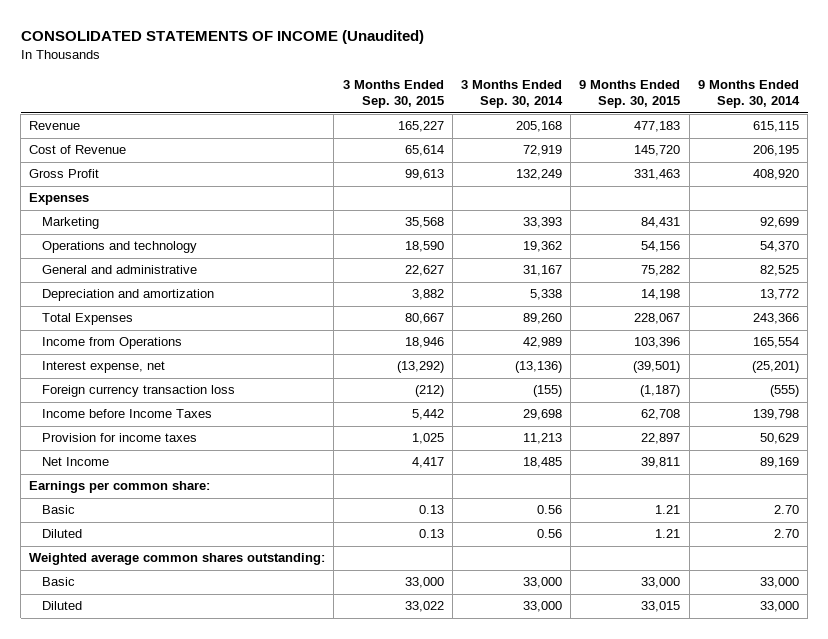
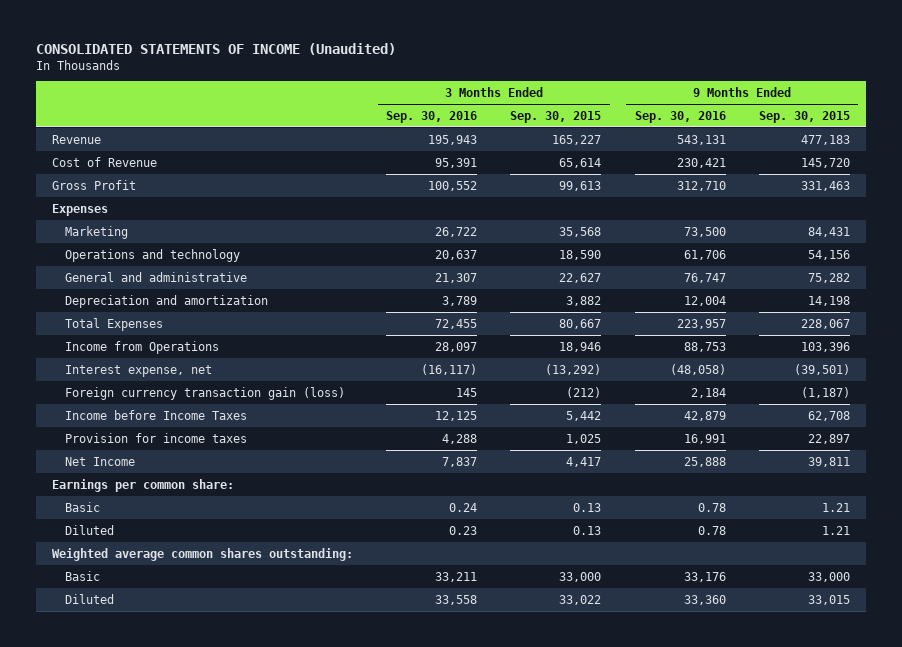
[461,79,564,109] 3 Months Ended Sep. 30, 2014 -> none
[697,79,800,109] 9 Months Ended Sep. 30, 2014 -> none
none -> [386,110,478,123] Sep. 30, 2016
none -> [634,110,726,123] Sep. 30, 2016
[41,385,235,398] Foreign currency transaction loss -> [64,386,345,400] Foreign currency transaction gain (loss)

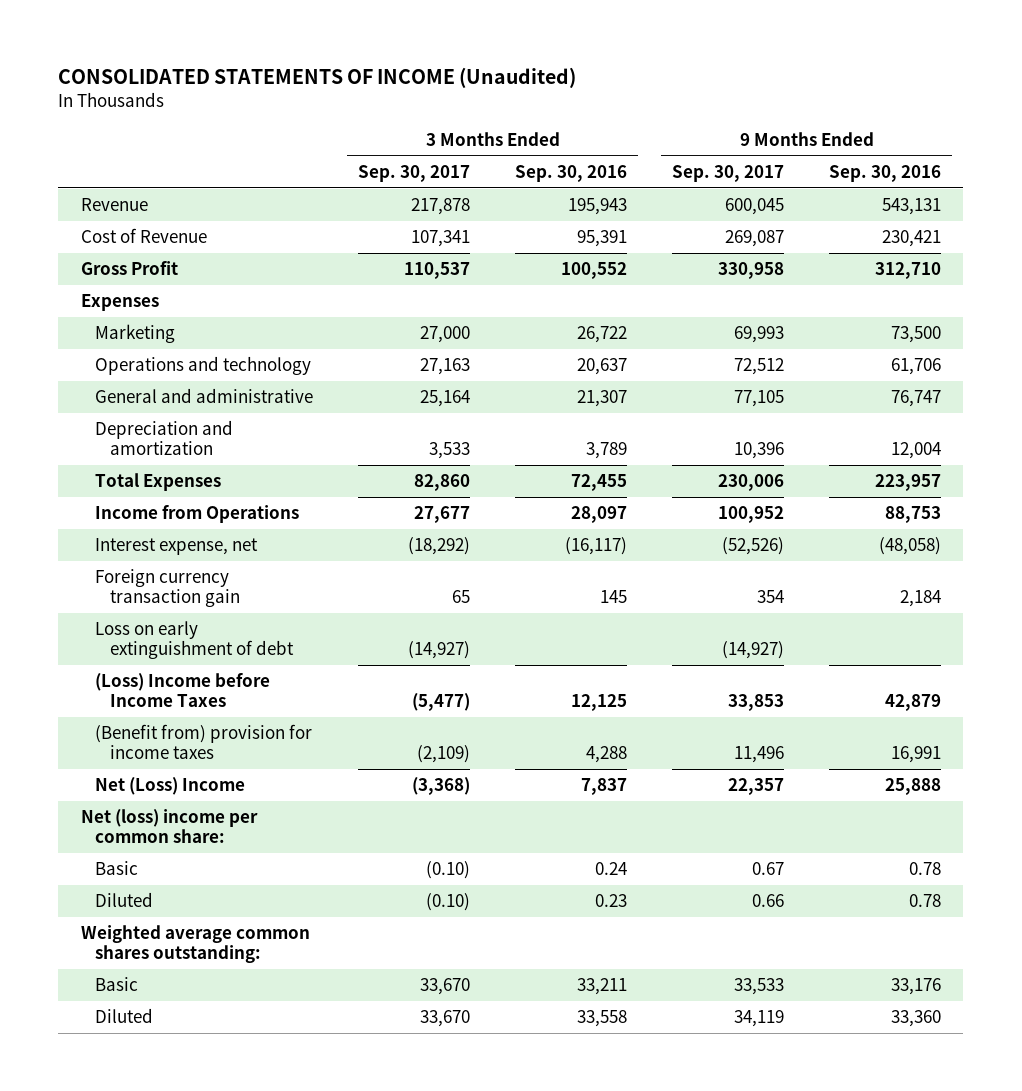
[510,110,602,123] Sep. 30, 2015 -> none
[758,110,850,123] Sep. 30, 2015 -> none
none -> [358,165,471,183] Sep. 30, 2017
none -> [672,165,785,183] Sep. 30, 2017
[64,386,345,400] Foreign currency transaction gain (loss) -> [95,569,240,608] Foreign currency transaction gain
none -> [95,621,294,660] Loss on early extinguishment of debt
[64,409,247,420] Income before Income Taxes -> [95,673,271,708] (Loss) Income before Income Taxes
[64,432,247,443] Provision for income taxes -> [95,724,313,760] (Benefit from) provision for income taxes
[64,456,135,466] Net Income -> [95,777,246,796] Net (Loss) Income
[52,478,235,492] Earnings per common share: -> [80,809,258,844] Net (loss) income per common share:

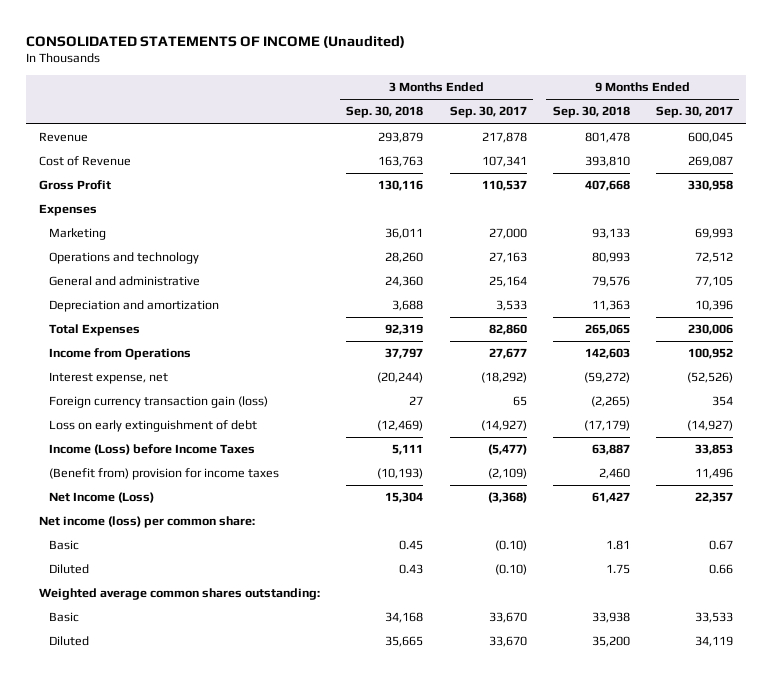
[515,165,628,183] Sep. 30, 2016 -> none
[828,165,941,183] Sep. 30, 2016 -> none
none -> [346,106,424,119] Sep. 30, 2018
none -> [552,106,630,119] Sep. 30, 2018
[95,569,240,608] Foreign currency transaction gain -> [49,396,269,409] Foreign currency transaction gain (loss)
[95,673,271,708] (Loss) Income before Income Taxes -> [49,444,256,456] Income (Loss) before Income Taxes
[95,777,246,796] Net (Loss) Income -> [49,492,155,504] Net Income (Loss)
[80,809,258,844] Net (loss) income per common share: -> [39,516,256,529] Net income (loss) per common share:

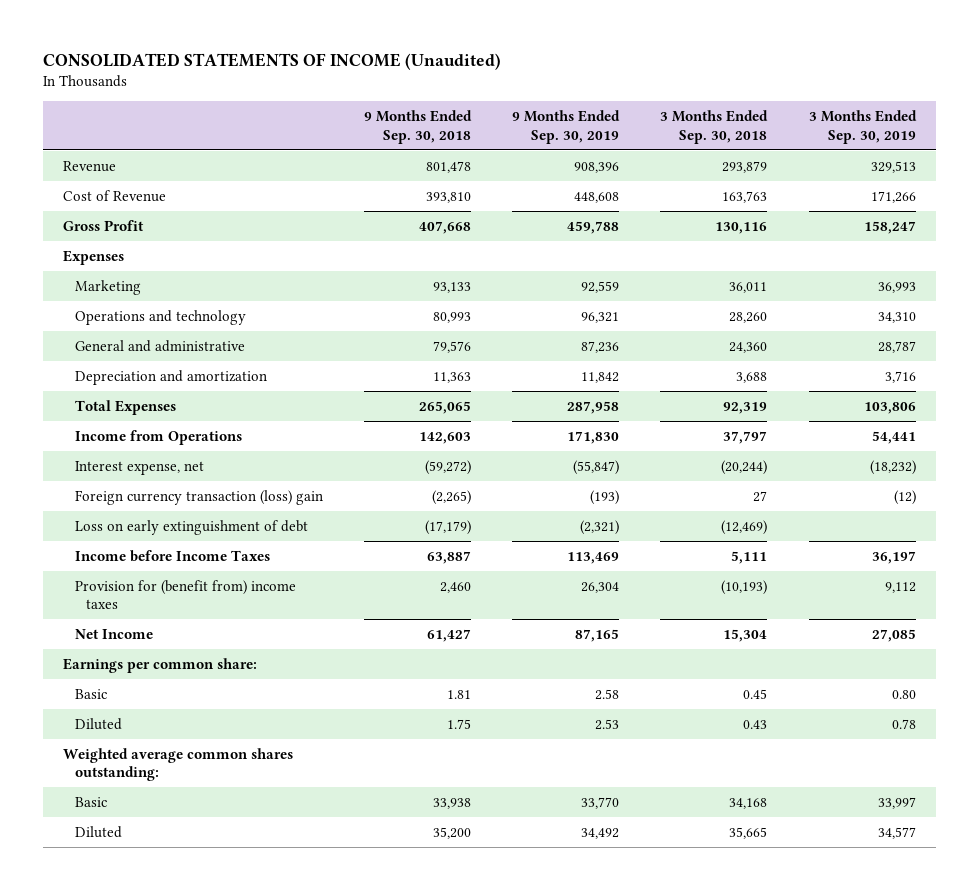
[449,106,527,119] Sep. 30, 2017 -> none
[655,106,733,119] Sep. 30, 2017 -> none
none -> [512,110,621,144] 9 Months Ended Sep. 30, 2019
none -> [808,110,917,144] 3 Months Ended Sep. 30, 2019
[49,396,269,409] Foreign currency transaction gain (loss) -> [74,489,323,505] Foreign currency transaction (loss) gain
[49,444,256,456] Income (Loss) before Income Taxes -> [74,549,270,562] Income before Income Taxes
[49,468,280,481] (Benefit from) provision for income taxes -> [74,579,296,610] Provision for (benefit from) income taxes
[49,492,155,504] Net Income (Loss) -> [74,628,153,639] Net Income
[39,516,256,529] Net income (loss) per common share: -> [63,657,258,673] Earnings per common share:

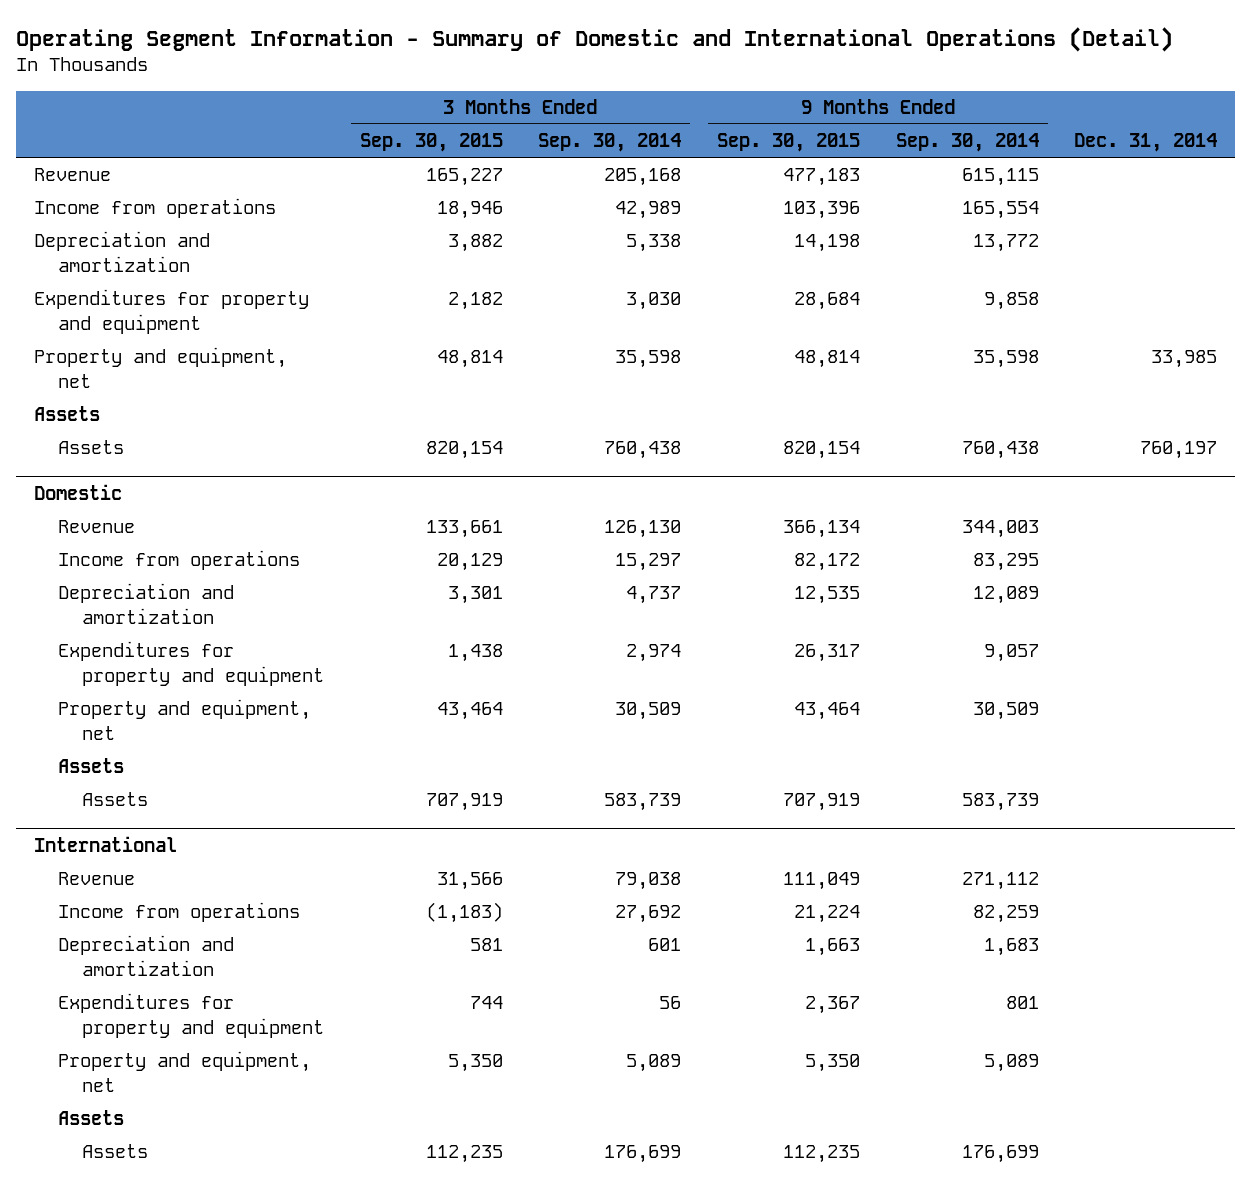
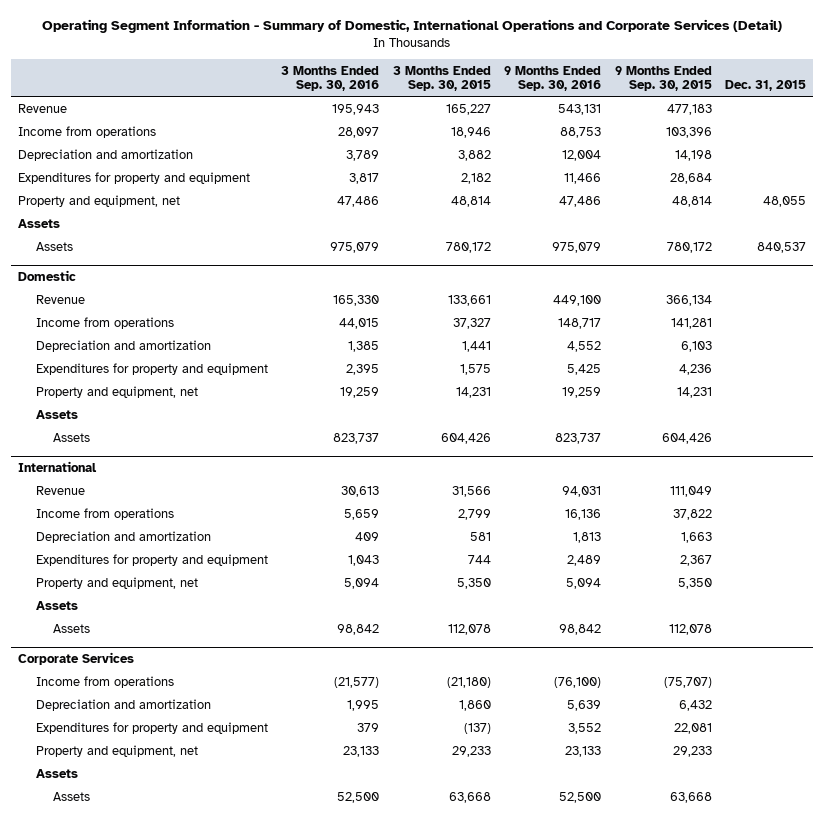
[15,26,1173,52] Operating Segment Information - Summary of Domestic and International Operations (Detail) -> [42,19,783,34] Operating Segment Information - Summary of Domestic, International Operations and Corporate Services (Detail)
[538,133,682,153] Sep. 30, 2014 -> none
[895,133,1039,153] Sep. 30, 2014 -> none
[1074,133,1218,153] Dec. 31, 2014 -> none
none -> [281,65,380,91] 3 Months Ended Sep. 30, 2016
none -> [504,65,602,91] 9 Months Ended Sep. 30, 2016
none -> [725,79,807,91] Dec. 31, 2015
[425,441,503,460] 820,154 -> [445,241,491,253] 780,172
[782,441,860,460] 820,154 -> [666,241,712,253] 780,172
[436,553,503,572] 20,129 -> [452,317,491,329] 37,327
[793,553,860,572] 82,172 -> [670,317,712,329] 141,281
[447,586,503,605] 3,301 -> [461,340,491,352] 1,441
[793,586,860,605] 12,535 -> [680,340,712,352] 6,103
[447,644,503,663] 1,438 -> [459,363,491,375] 1,575
[793,644,860,663] 26,317 -> [678,363,712,375] 4,236
[436,702,503,721] 43,464 -> [455,386,491,398] 14,231
[793,702,860,721] 43,464 -> [676,386,712,398] 14,231
[425,793,503,812] 707,919 -> [440,432,491,444] 604,426
[782,793,860,812] 707,919 -> [661,432,712,444] 604,426
[425,902,503,924] (1,183) -> [457,508,491,520] 2,799
[793,905,860,924] 21,224 -> [672,508,712,520] 37,822
[425,1145,503,1164] 112,235 -> [447,623,491,635] 112,078
[782,1145,860,1164] 112,235 -> [668,623,712,635] 112,078
none -> [17,651,134,665] Corporate Services
none -> [35,675,174,688] Income from operations
none -> [35,698,211,711] Depreciation and amortization
none -> [35,721,268,734] Expenditures for property and equipment
none -> [35,744,198,757] Property and equipment, net
none -> [35,768,78,778] Assets
none -> [53,791,91,801] Assets

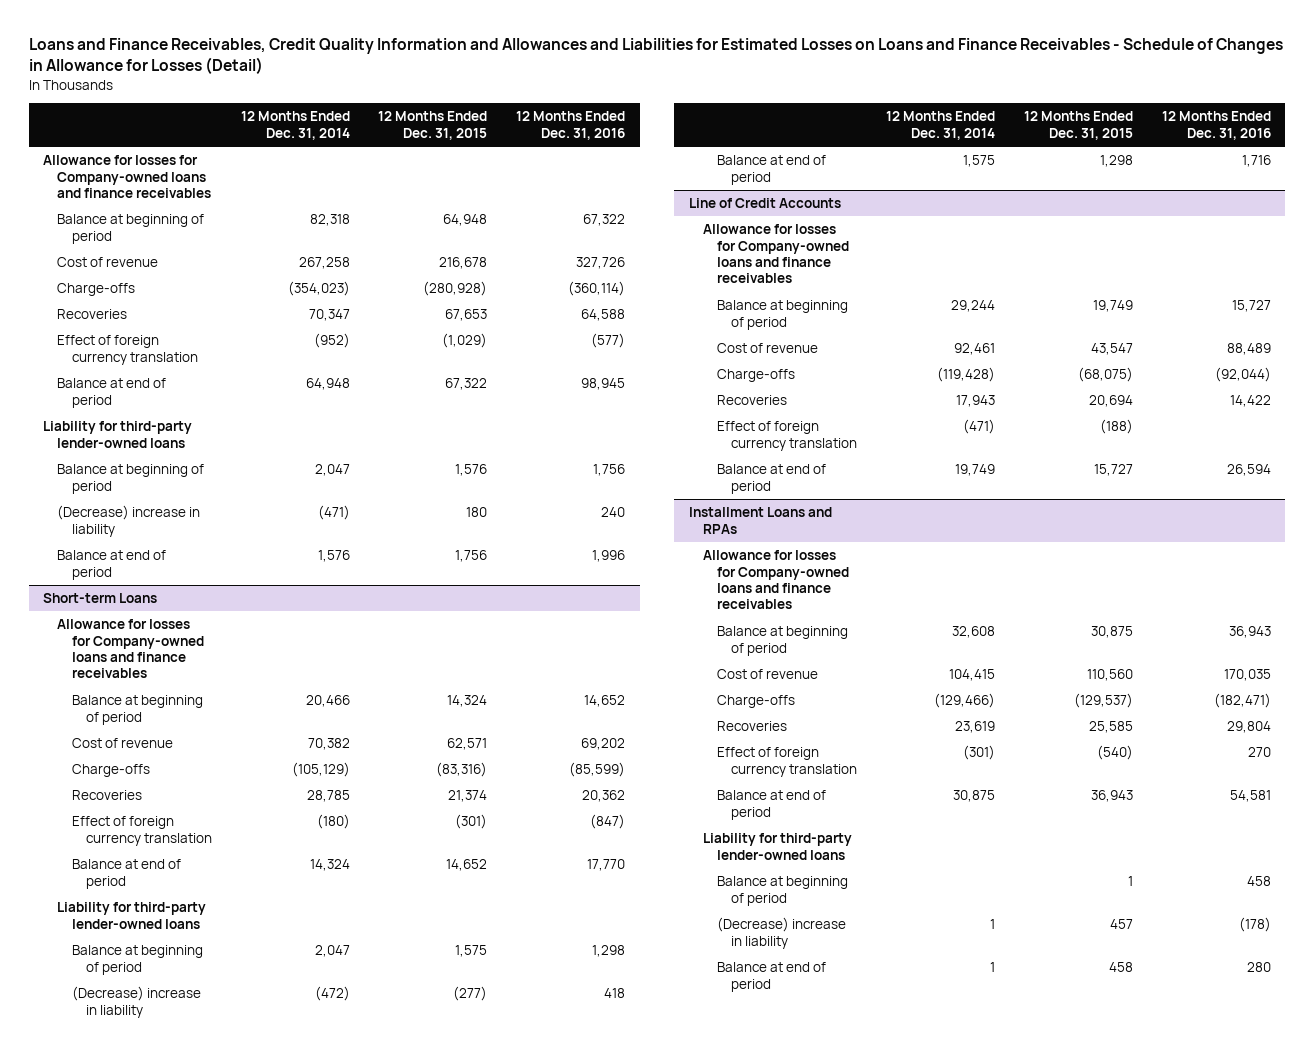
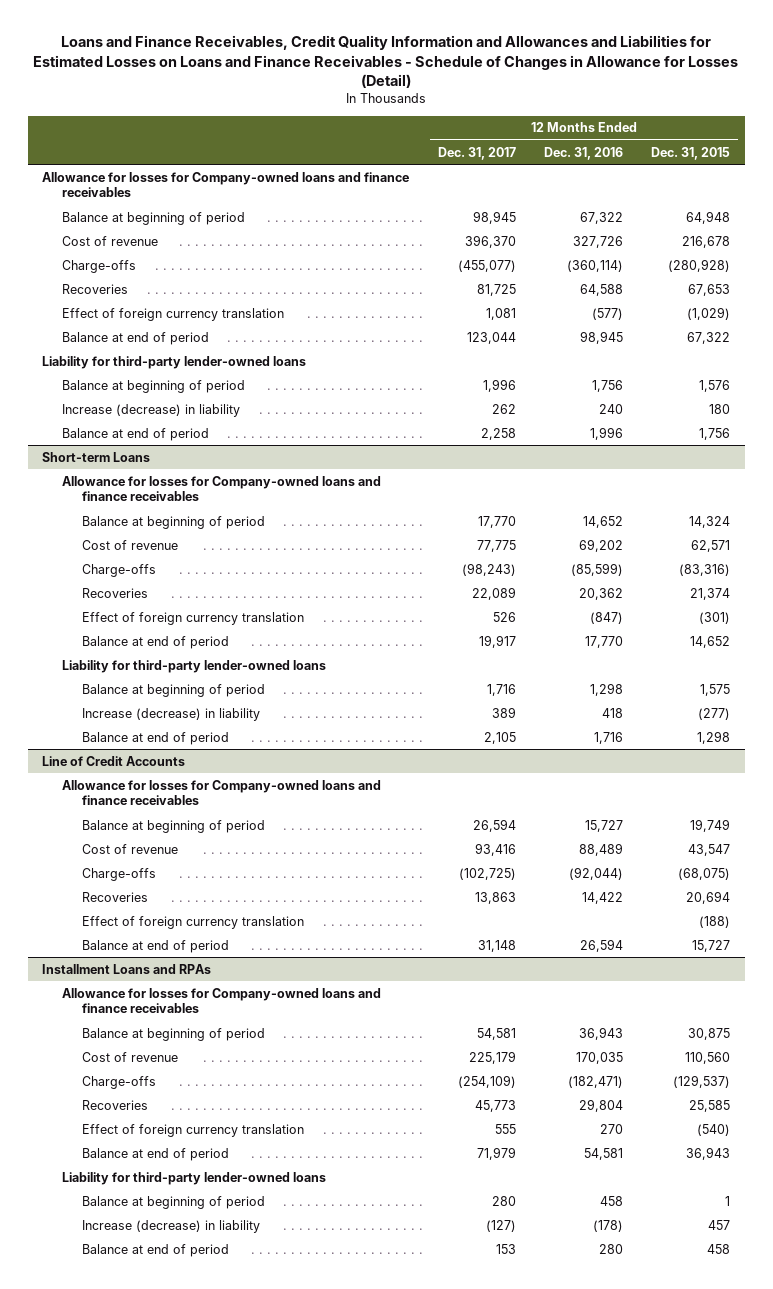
[240,111,350,140] 12 Months Ended Dec. 31, 2014 -> none
none -> [437,146,516,160] Dec. 31, 2017
[57,505,201,537] (Decrease) increase in liability -> [61,403,240,417] Increase (decrease) in liability
[71,986,201,1018] (Decrease) increase in liability -> [81,707,260,721] Increase (decrease) in liability
[716,917,846,949] (Decrease) increase in liability -> [81,1219,260,1233] Increase (decrease) in liability

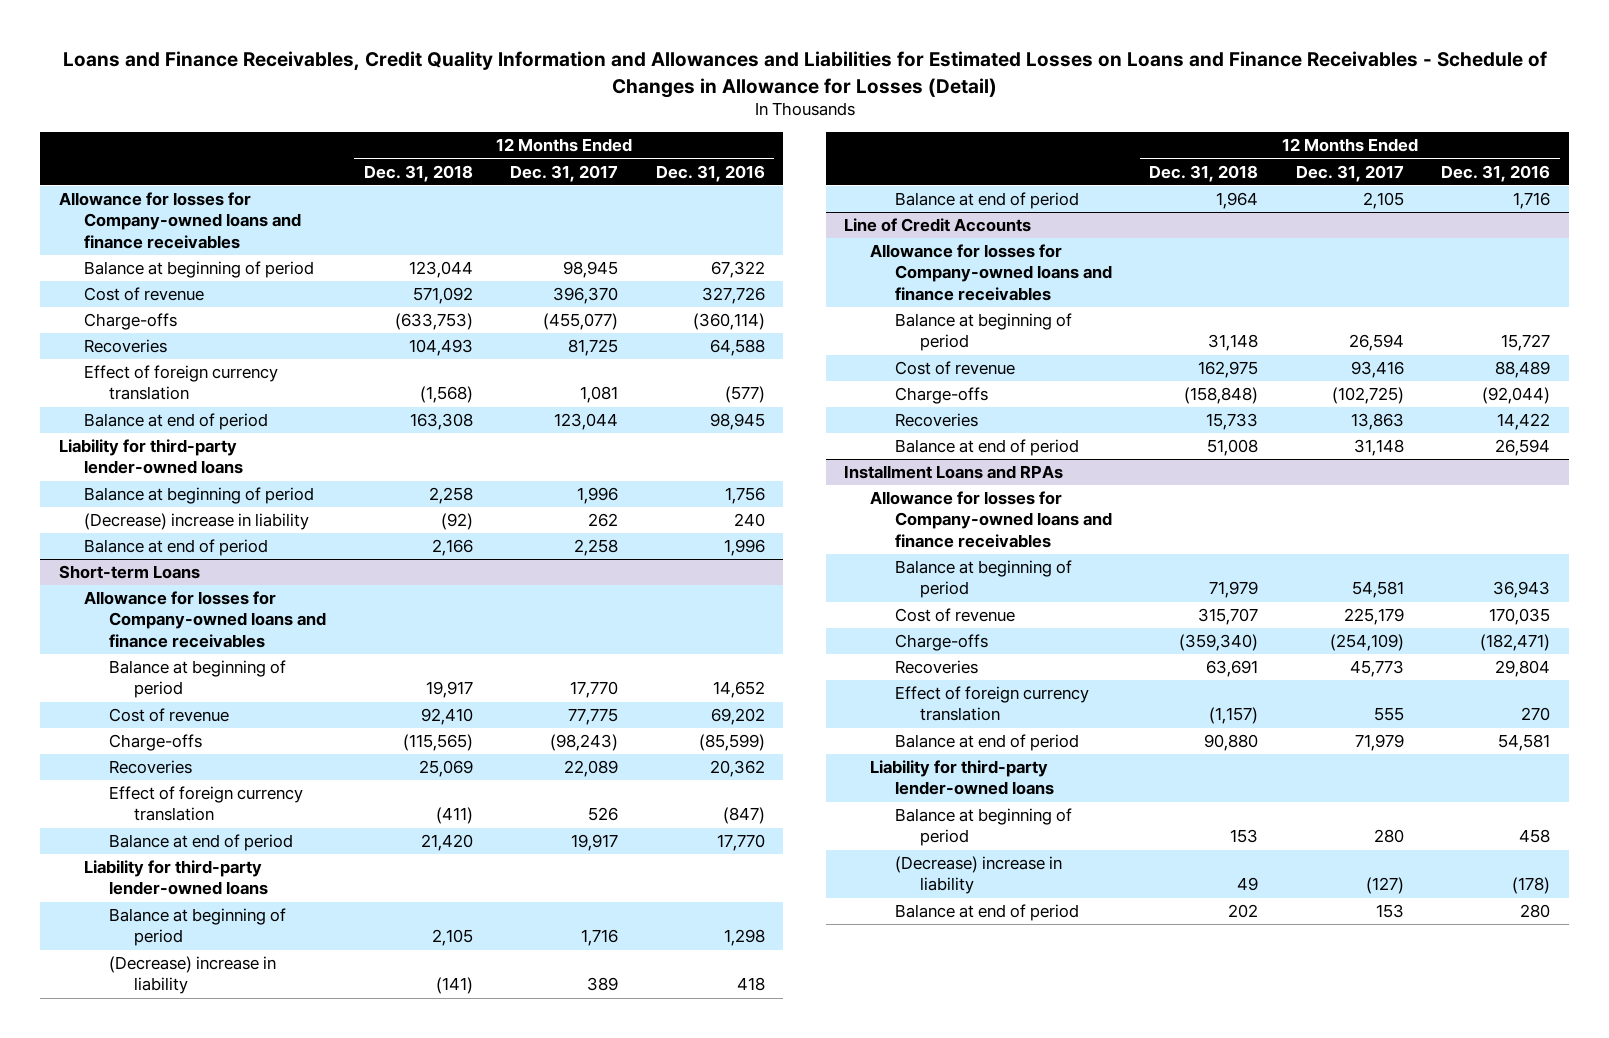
[651,146,731,160] Dec. 31, 2015 -> none
none -> [363,164,473,182] Dec. 31, 2018
[61,403,240,417] Increase (decrease) in liability -> [84,513,310,531] (Decrease) increase in liability
[81,707,260,721] Increase (decrease) in liability -> [109,956,277,995] (Decrease) increase in liability
[81,915,304,929] Effect of foreign currency translation -> none
[81,1219,260,1233] Increase (decrease) in liability -> [894,856,1062,895] (Decrease) increase in liability

